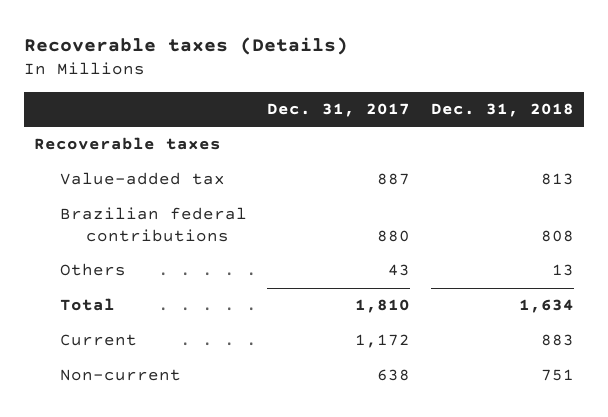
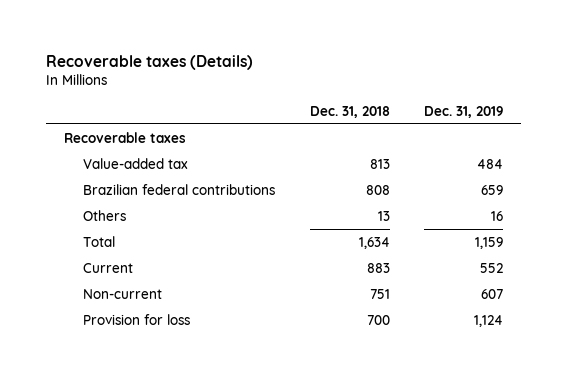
[267,103,411,118] Dec. 31, 2017 -> none
none -> [424,105,504,118] Dec. 31, 2019
none -> [82,313,190,325] Provision for loss

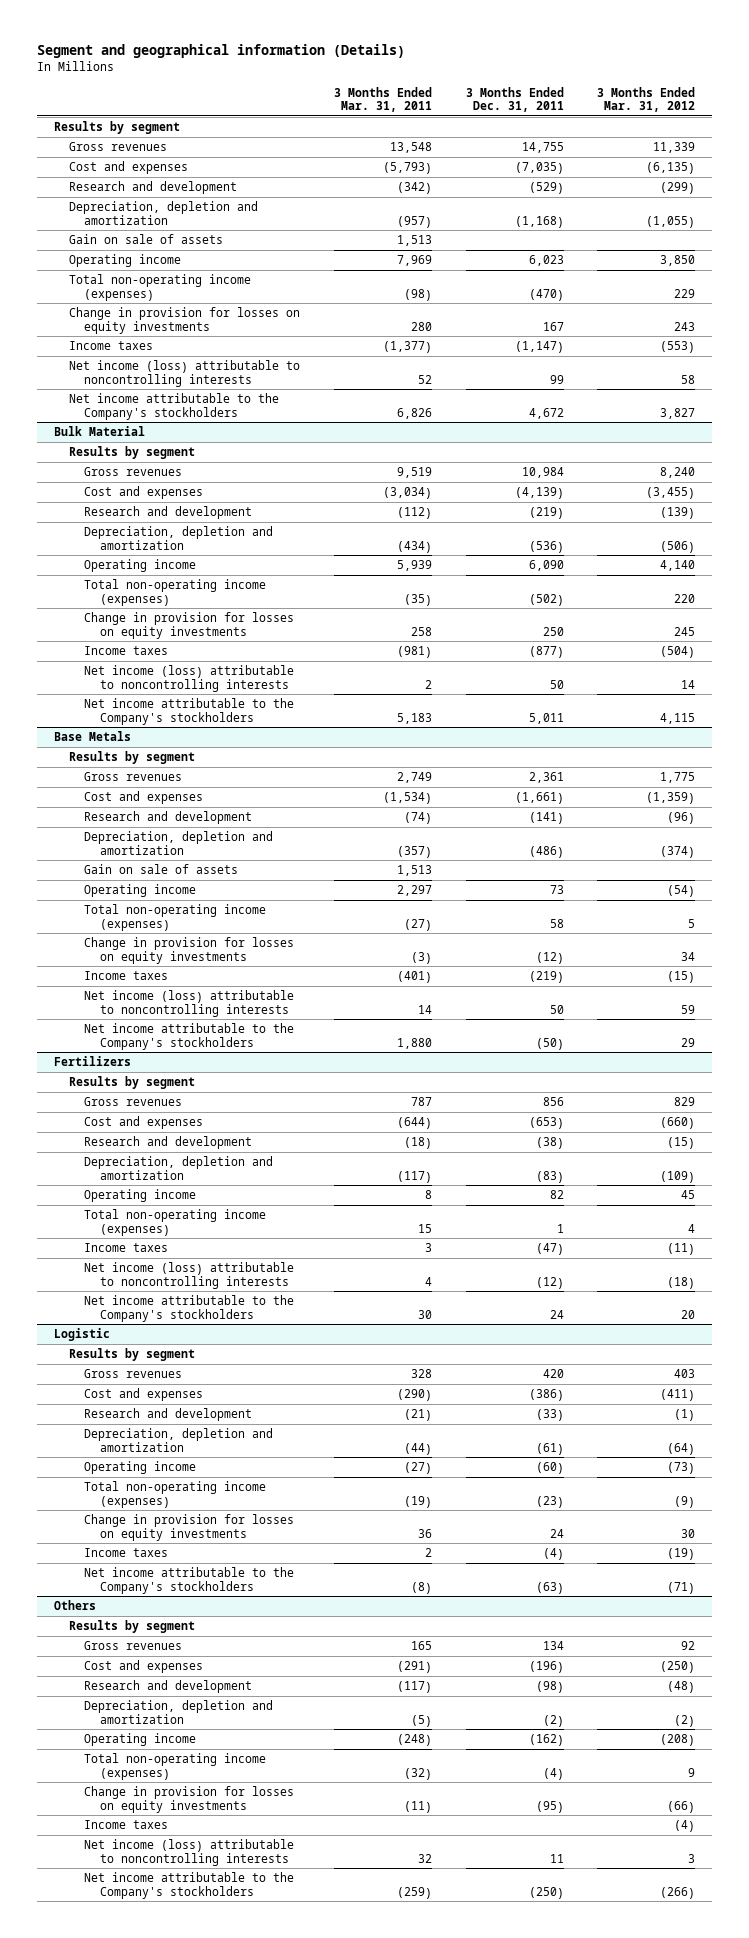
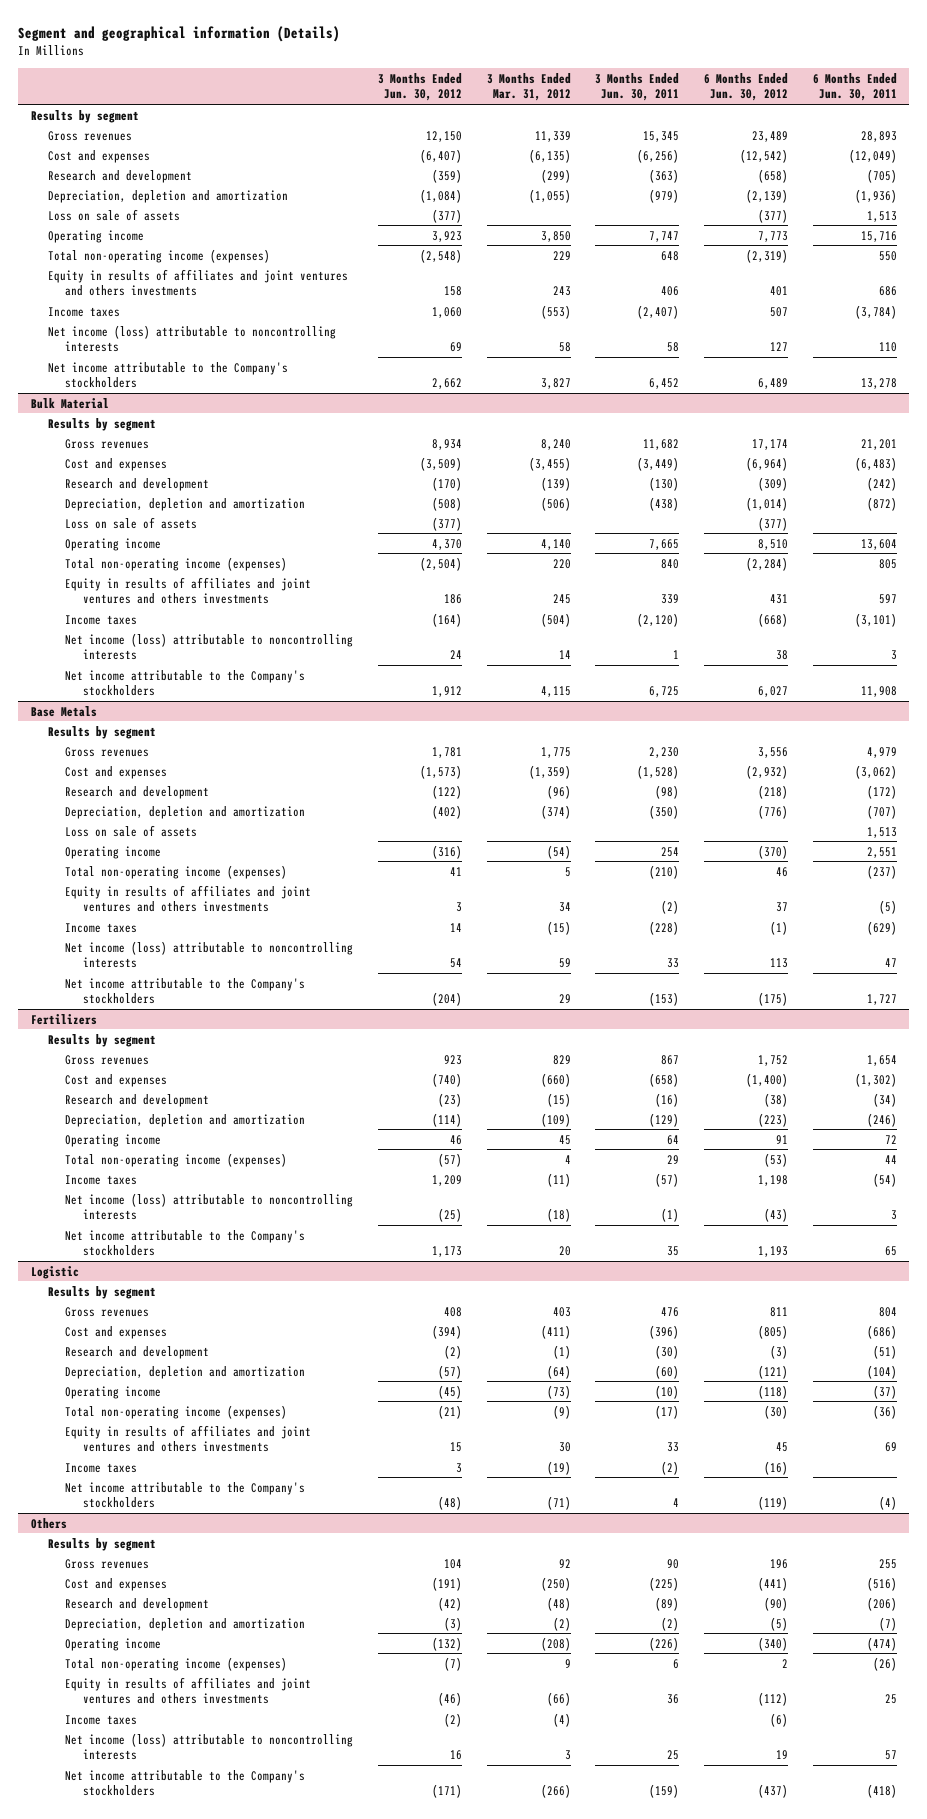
[333,86,432,113] 3 Months Ended Mar. 31, 2011 -> none
[465,86,564,113] 3 Months Ended Dec. 31, 2011 -> none
none -> [377,72,462,102] 3 Months Ended Jun. 30, 2012
none -> [595,72,680,102] 3 Months Ended Jun. 30, 2011
none -> [703,72,788,102] 6 Months Ended Jun. 30, 2012
none -> [812,72,897,102] 6 Months Ended Jun. 30, 2011
[69,234,224,245] Gain on sale of assets -> [47,208,180,221] Loss on sale of assets
[69,307,301,334] Change in provision for losses on equity investments -> [47,268,348,297] Equity in results of affiliates and joint ventures and others investments
none -> [65,516,198,529] Loss on sale of assets
[84,612,295,639] Change in provision for losses on equity investments -> [65,576,312,605] Equity in results of affiliates and joint ventures and others investments
[84,864,239,875] Gain on sale of assets -> [65,824,198,837] Loss on sale of assets
[84,937,295,964] Change in provision for losses on equity investments -> [65,884,312,913] Equity in results of affiliates and joint ventures and others investments
[84,1514,295,1541] Change in provision for losses on equity investments -> [65,1424,312,1453] Equity in results of affiliates and joint ventures and others investments
[84,1786,295,1813] Change in provision for losses on equity investments -> [65,1676,312,1705] Equity in results of affiliates and joint ventures and others investments

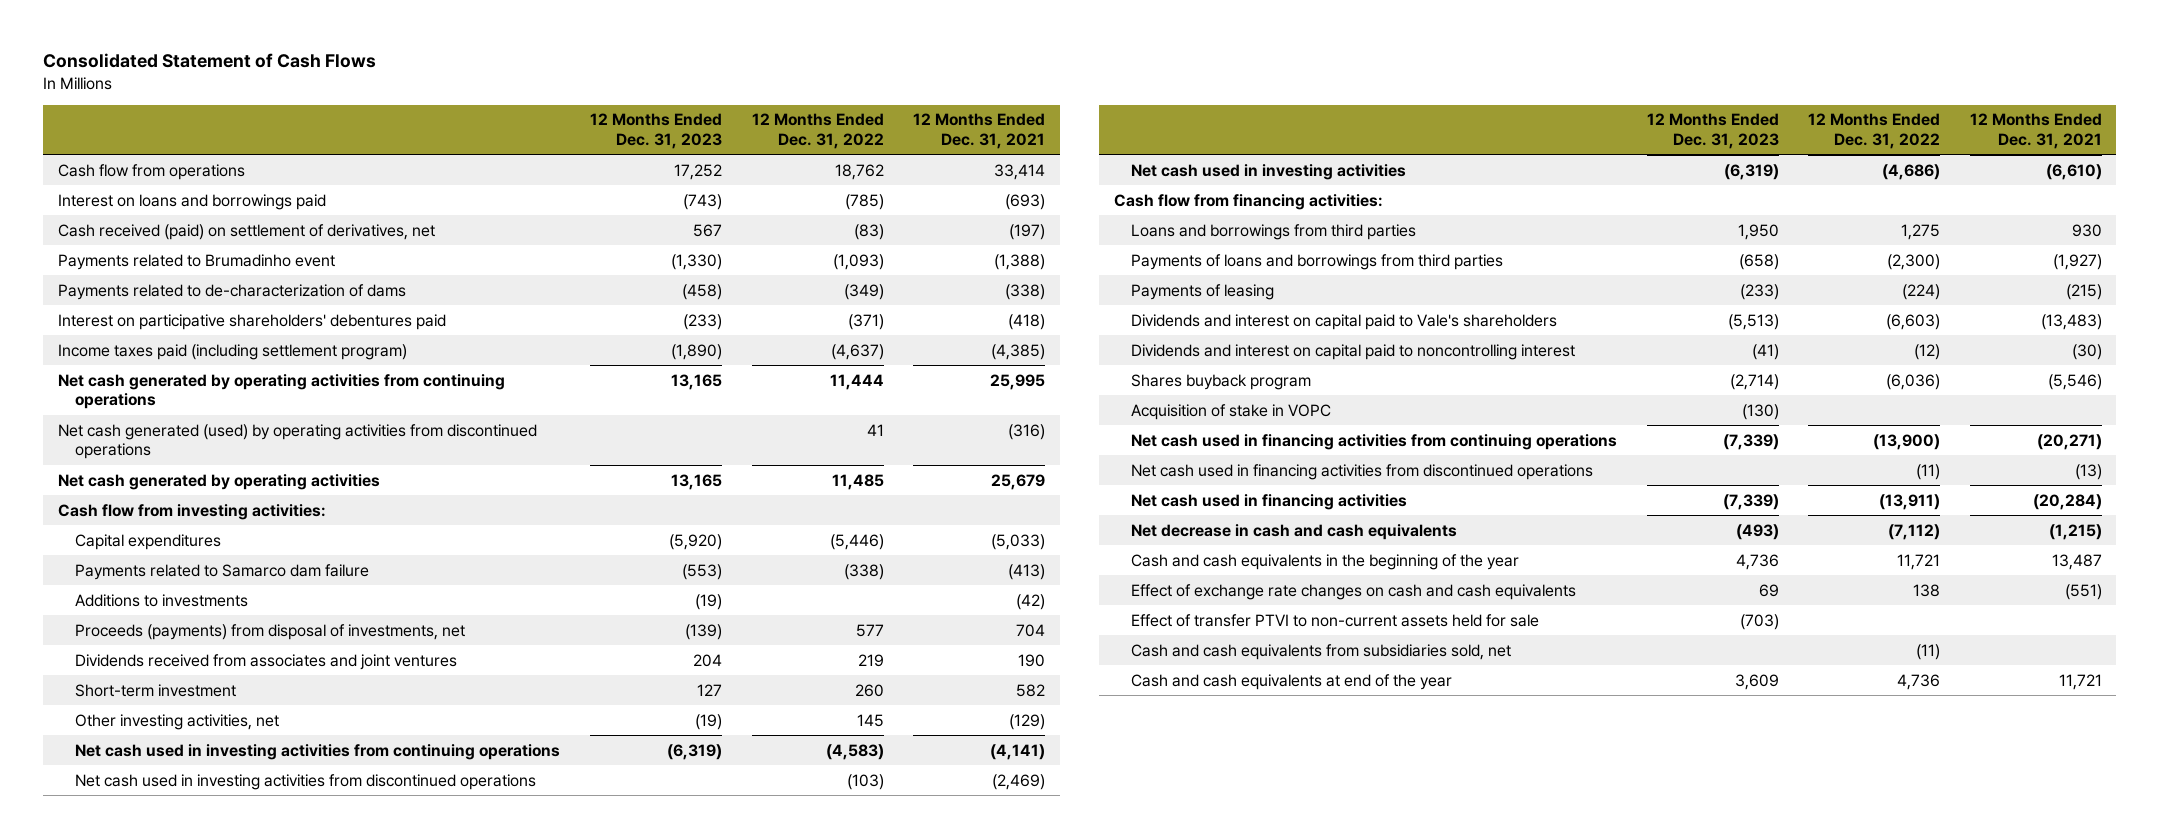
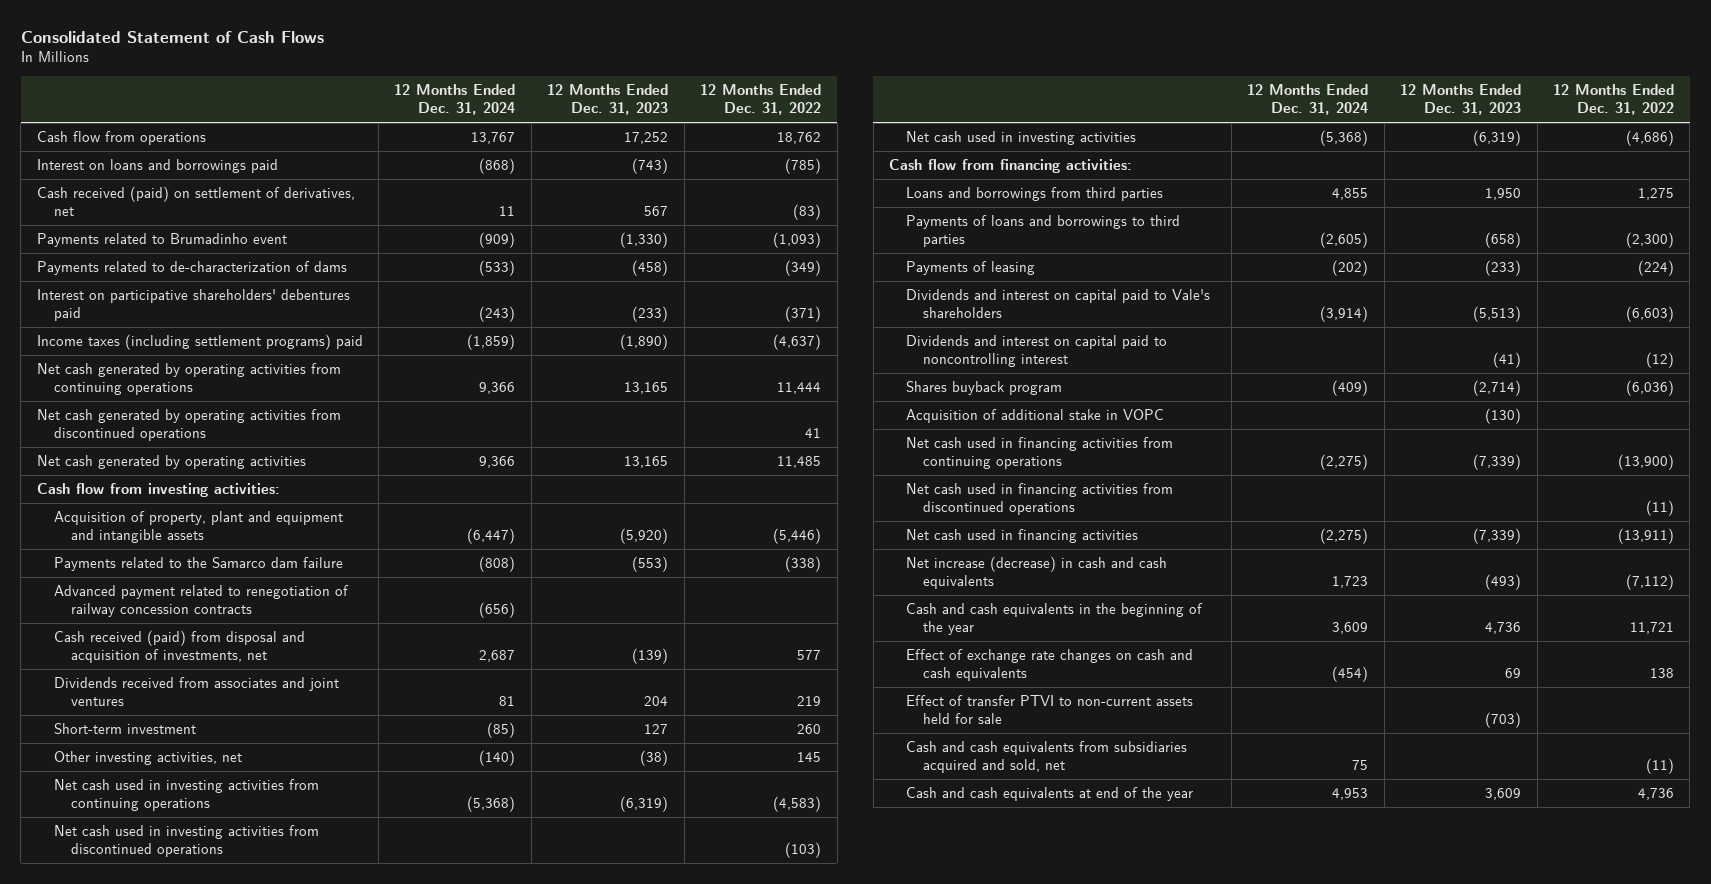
[913,113,1046,149] 12 Months Ended Dec. 31, 2021 -> none
none -> [394,84,516,116] 12 Months Ended Dec. 31, 2024
[57,343,407,360] Income taxes paid (including settlement program) -> [36,334,363,351] Income taxes (including settlement programs) paid
[57,423,537,460] Net cash generated (used) by operating activities from discontinued operations -> [36,409,341,441] Net cash generated by operating activities from discontinued operations
[74,593,248,607] Additions to investments -> none
[74,533,221,550] Capital expenditures -> [53,511,343,543] Acquisition of property, plant and equipment and intangible assets
[74,563,369,580] Payments related to Samarco dam failure -> [53,557,343,572] Payments related to the Samarco dam failure
none -> [53,585,349,617] Advanced payment related to renegotiation of railway concession contracts
[74,623,465,640] Proceeds (payments) from disposal of investments, net -> [53,630,305,663] Cash received (paid) from disposal and acquisition of investments, net
[695,713,723,730] (19) -> [640,750,669,767] (38)
[1131,253,1504,270] Payments of loans and borrowings from third parties -> [906,215,1181,247] Payments of loans and borrowings to third parties
[1131,403,1332,420] Acquisition of stake in VOPC -> [906,409,1165,424] Acquisition of additional stake in VOPC
[1131,523,1458,540] Net decrease in cash and cash equivalents -> [906,556,1168,589] Net increase (decrease) in cash and cash equivalents
[1131,643,1512,660] Cash and cash equivalents from subsidiaries sold, net -> [906,741,1188,773] Cash and cash equivalents from subsidiaries acquired and sold, net

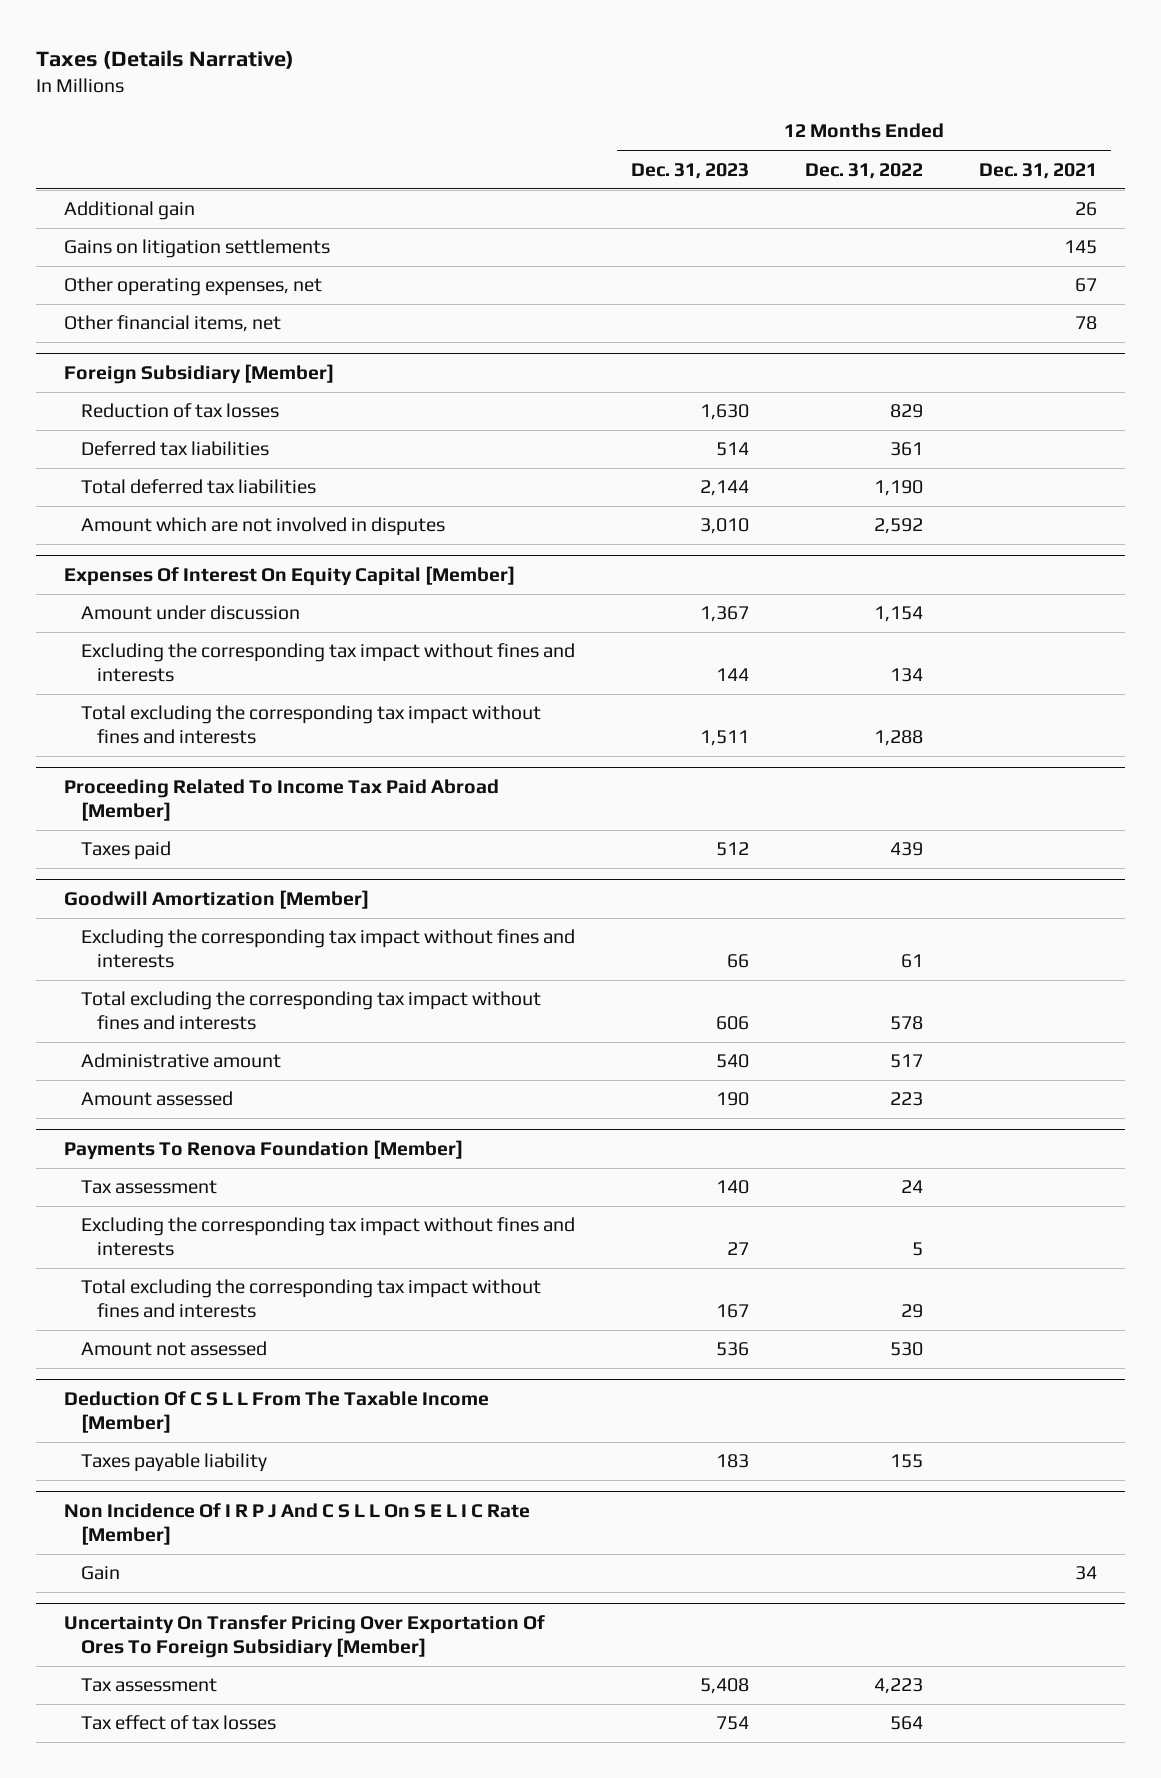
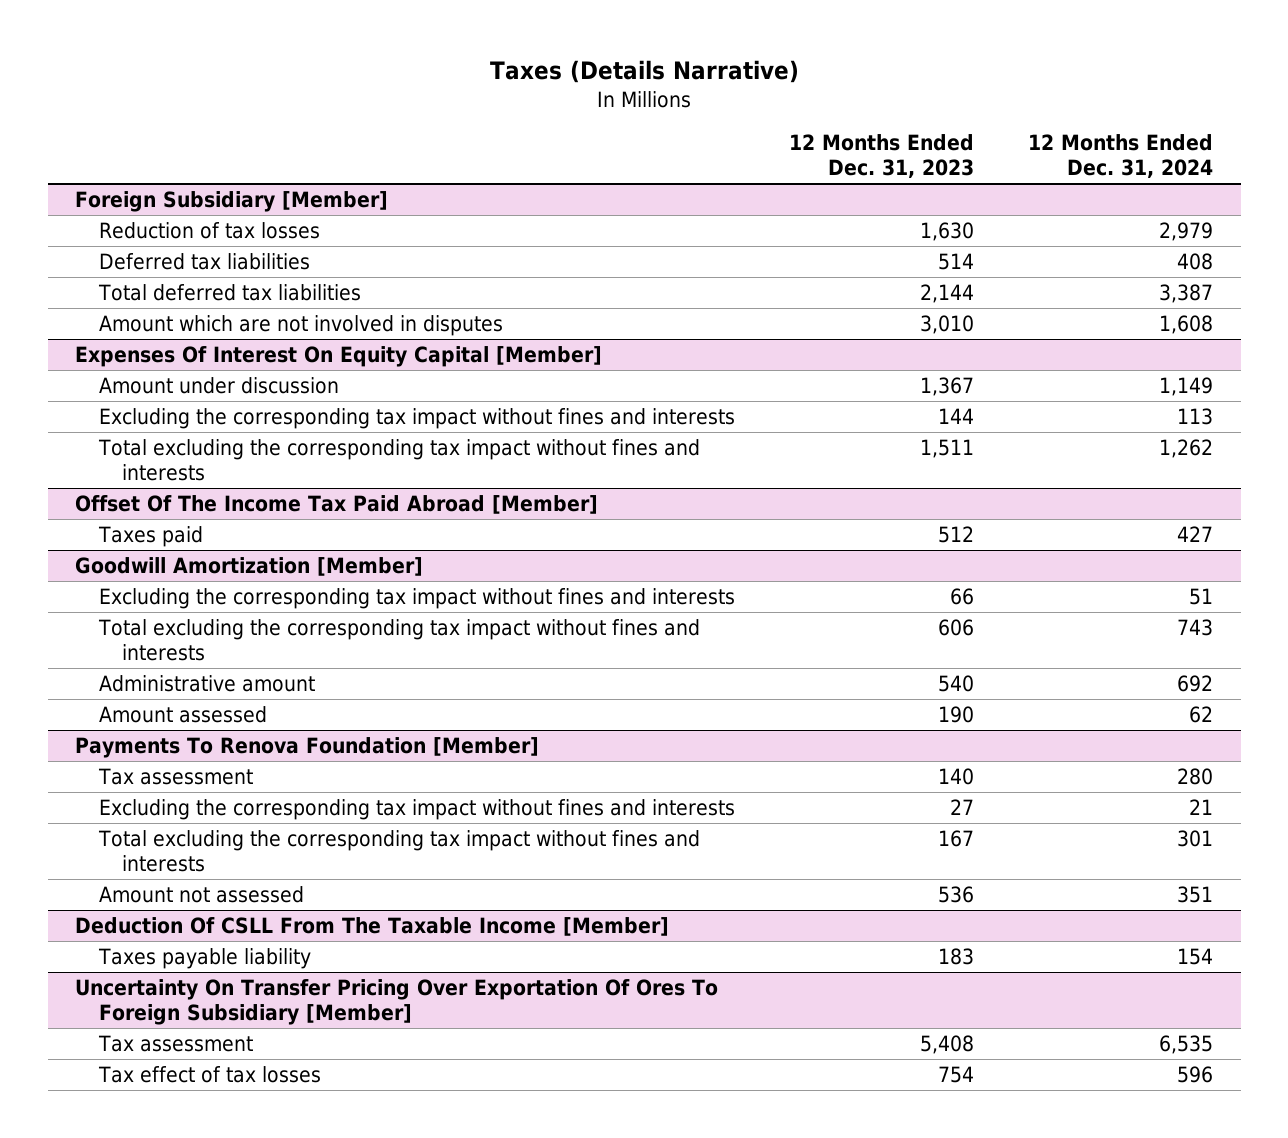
[804,162,923,179] Dec. 31, 2022 -> none
[978,162,1097,179] Dec. 31, 2021 -> none
none -> [1028,133,1214,178] 12 Months Ended Dec. 31, 2024
[64,201,196,221] Additional gain -> none
[64,239,331,259] Gains on litigation settlements -> none
[64,277,323,297] Other operating expenses, net -> none
[64,315,282,333] Other financial items, net -> none
[64,779,500,822] Proceeding Related To Income Tax Paid Abroad [Member] -> none
none -> [74,495,598,515] Offset Of The Income Tax Paid Abroad [Member]
[64,1391,490,1434] Deduction Of C S L L From The Taxable Income [Member] -> [74,917,669,937] Deduction Of CSLL From The Taxable Income [Member]
[64,1503,531,1546] Non Incidence Of I R P J And C S L L On S E L I C Rate [Member] -> none
[80,1566,120,1581] Gain -> none

